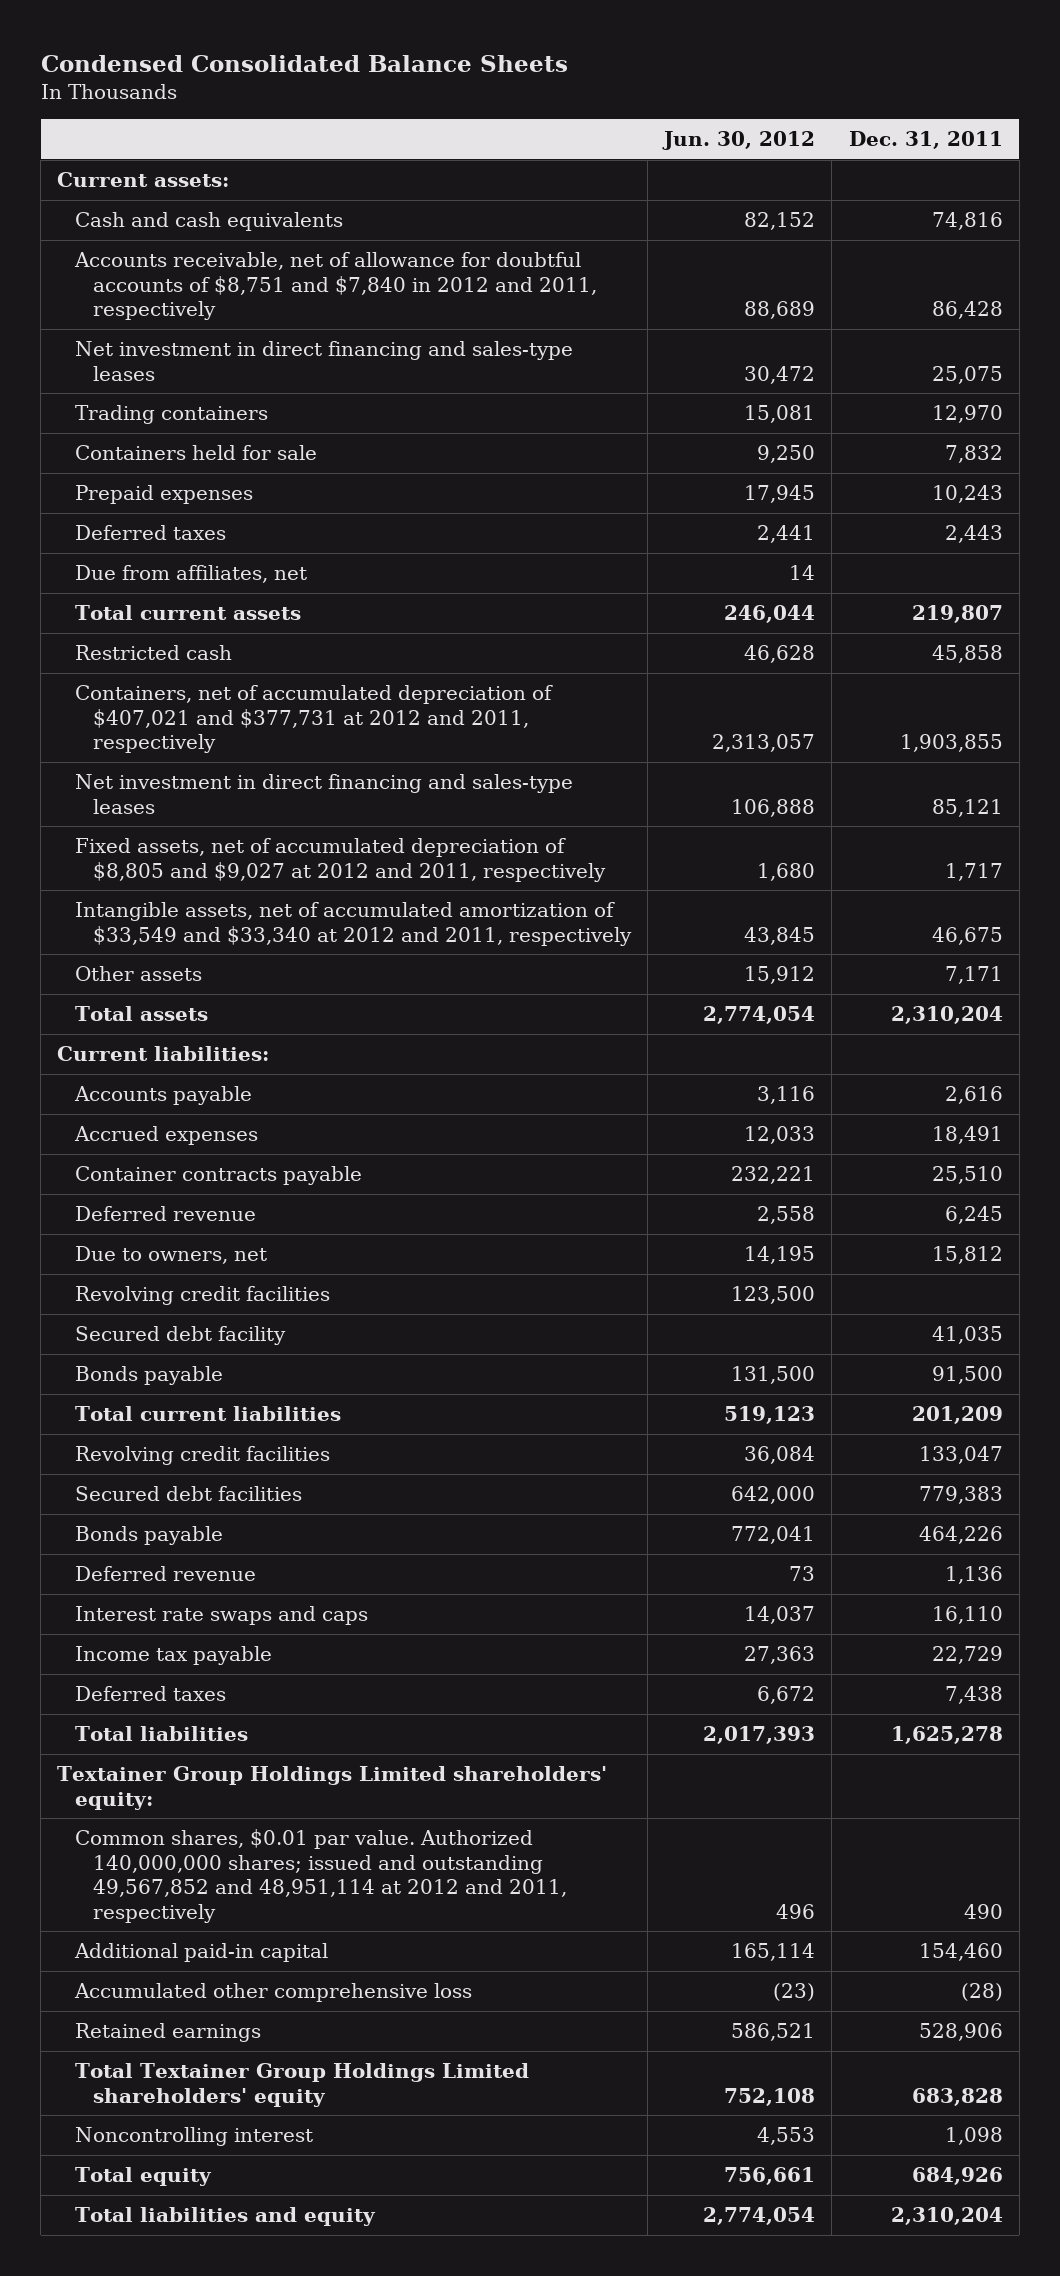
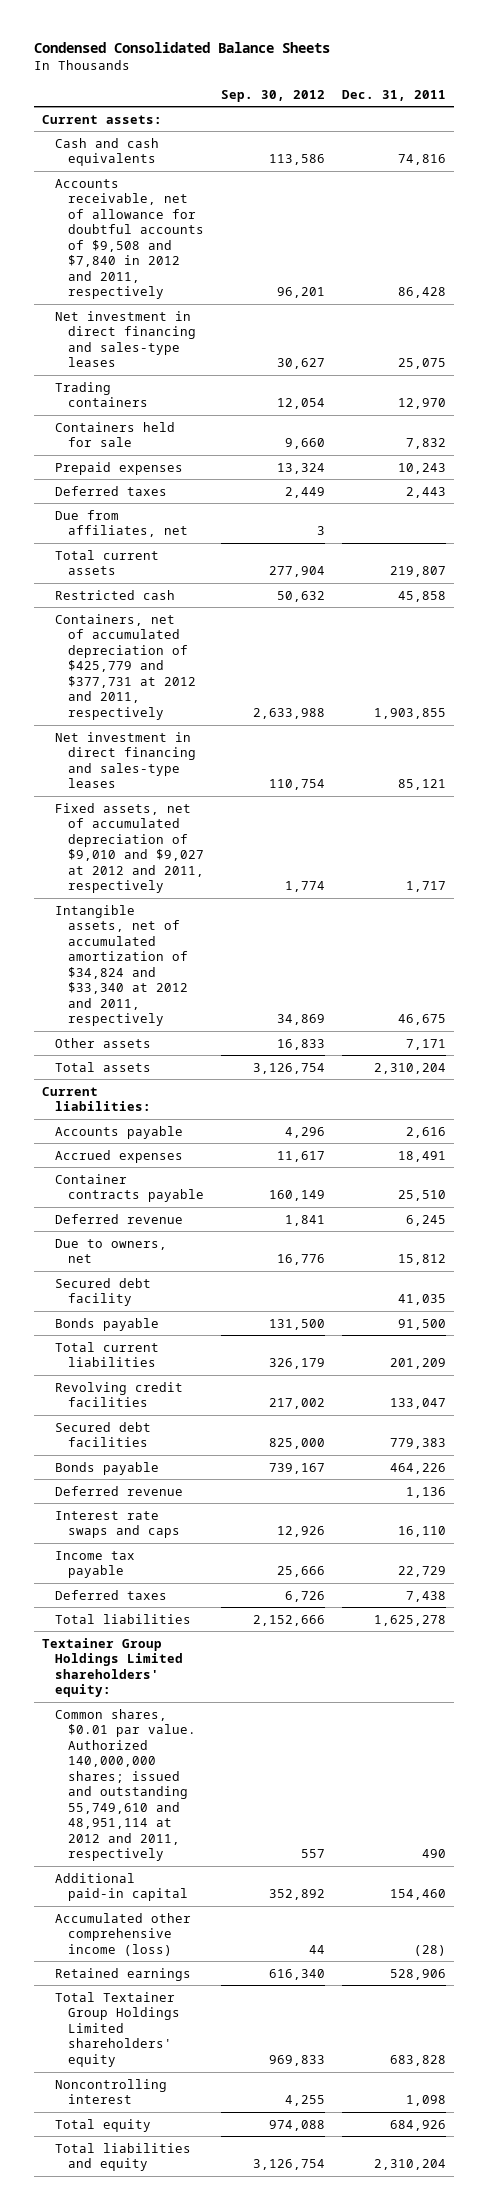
[662,131,816,151] Jun. 30, 2012 -> none
none -> [221,89,326,102] Sep. 30, 2012
[74,252,597,321] Accounts receivable, net of allowance for doubtful accounts of $8,751 and $7,840 in 2012 and 2011, respectively -> [55,178,205,300] Accounts receivable, net of allowance for doubtful accounts of $9,508 and $7,840 in 2012 and 2011, respectively
[75,685,554,754] Containers, net of accumulated depreciation of $407,021 and $377,731 at 2012 and 2011, respectively -> [55,613,197,720] Containers, net of accumulated depreciation of $425,779 and $377,731 at 2012 and 2011, respectively
[75,838,606,882] Fixed assets, net of accumulated depreciation of $8,805 and $9,027 at 2012 and 2011, respectively -> [55,802,205,894] Fixed assets, net of accumulated depreciation of $9,010 and $9,027 at 2012 and 2011, respectively
[75,902,632,946] Intangible assets, net of accumulated amortization of $33,549 and $33,340 at 2012 and 2011, respectively -> [55,904,189,1027] Intangible assets, net of accumulated amortization of $34,824 and $33,340 at 2012 and 2011, respectively
[75,1286,331,1306] Revolving credit facilities -> none
[75,1829,567,1923] Common shares, $0.01 par value. Authorized 140,000,000 shares; issued and outstanding 49,567,852 and 48,951,114 at 2012 and 2011, respectively -> [55,1708,197,1862] Common shares, $0.01 par value. Authorized 140,000,000 shares; issued and outstanding 55,749,610 and 48,951,114 at 2012 and 2011, respectively
[74,1983,473,2003] Accumulated other comprehensive loss -> [55,1912,192,1956] Accumulated other comprehensive income (loss)

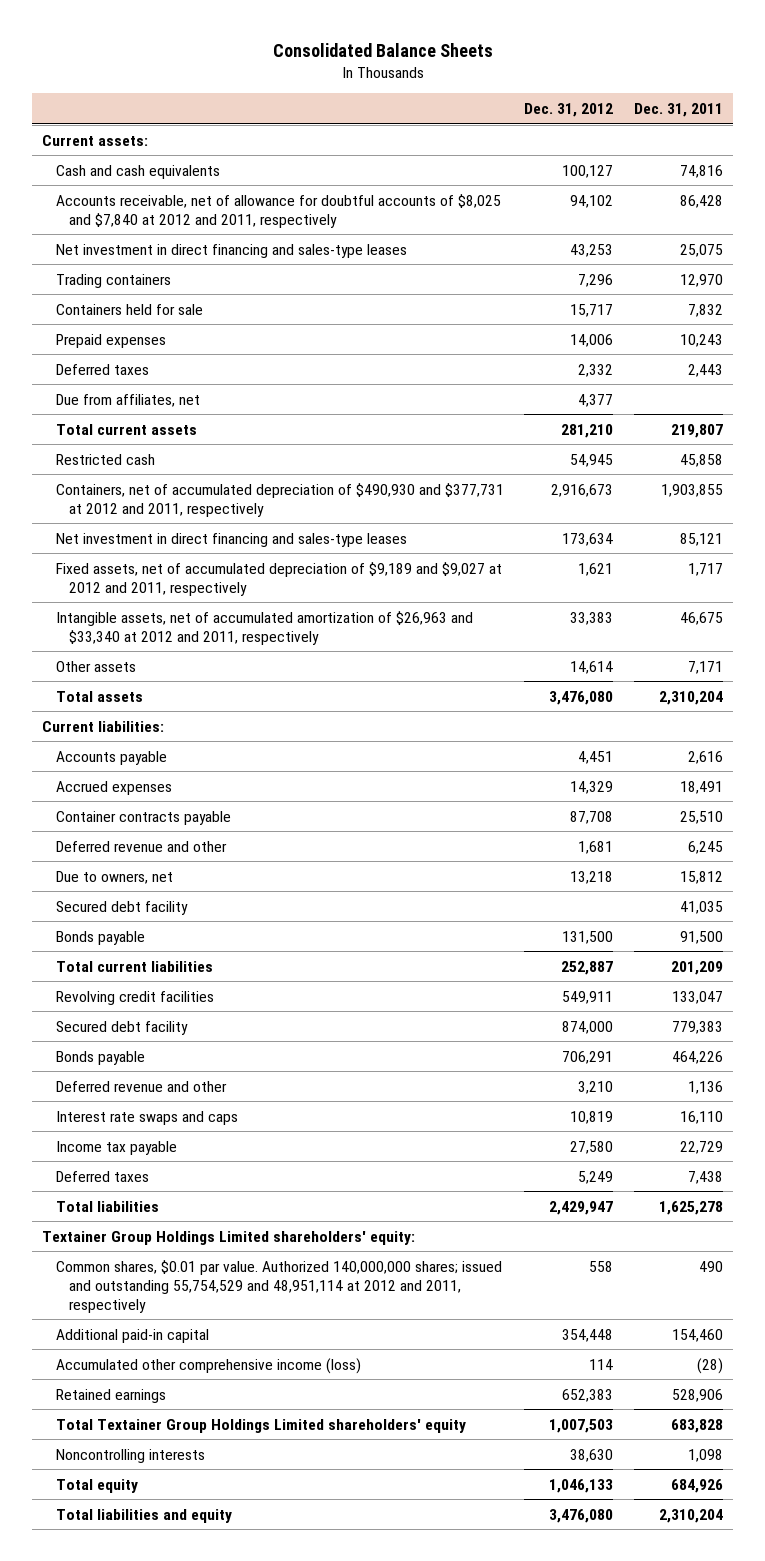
[33,41,330,53] Condensed Consolidated Balance Sheets -> [272,42,493,57] Consolidated Balance Sheets
[221,89,326,102] Sep. 30, 2012 -> none
none -> [524,103,614,118] Dec. 31, 2012
[55,178,205,300] Accounts receivable, net of allowance for doubtful accounts of $9,508 and $7,840 in 2012 and 2011, respectively -> [55,193,501,228] Accounts receivable, net of allowance for doubtful accounts of $8,025 and $7,840 at 2012 and 2011, respectively
[55,613,197,720] Containers, net of accumulated depreciation of $425,779 and $377,731 at 2012 and 2011, respectively -> [55,482,504,517] Containers, net of accumulated depreciation of $490,930 and $377,731 at 2012 and 2011, respectively
[55,802,205,894] Fixed assets, net of accumulated depreciation of $9,010 and $9,027 at 2012 and 2011, respectively -> [55,561,502,596] Fixed assets, net of accumulated depreciation of $9,189 and $9,027 at 2012 and 2011, respectively
[55,904,189,1027] Intangible assets, net of accumulated amortization of $34,824 and $33,340 at 2012 and 2011, respectively -> [55,610,473,645] Intangible assets, net of accumulated amortization of $26,963 and $33,340 at 2012 and 2011, respectively
[55,1213,184,1224] Deferred revenue -> [55,840,227,852] Deferred revenue and other
[55,1421,152,1448] Secured debt facilities -> [55,1020,188,1035] Secured debt facility
[55,1485,184,1496] Deferred revenue -> [55,1080,227,1092] Deferred revenue and other
[55,1708,197,1862] Common shares, $0.01 par value. Authorized 140,000,000 shares; issued and outstanding 55,749,610 and 48,951,114 at 2012 and 2011, respectively -> [55,1259,502,1314] Common shares, $0.01 par value. Authorized 140,000,000 shares; issued and outstanding 55,754,529 and 48,951,114 at 2012 and 2011, respectively
[55,2078,168,2105] Noncontrolling interest -> [55,1448,205,1463] Noncontrolling interests

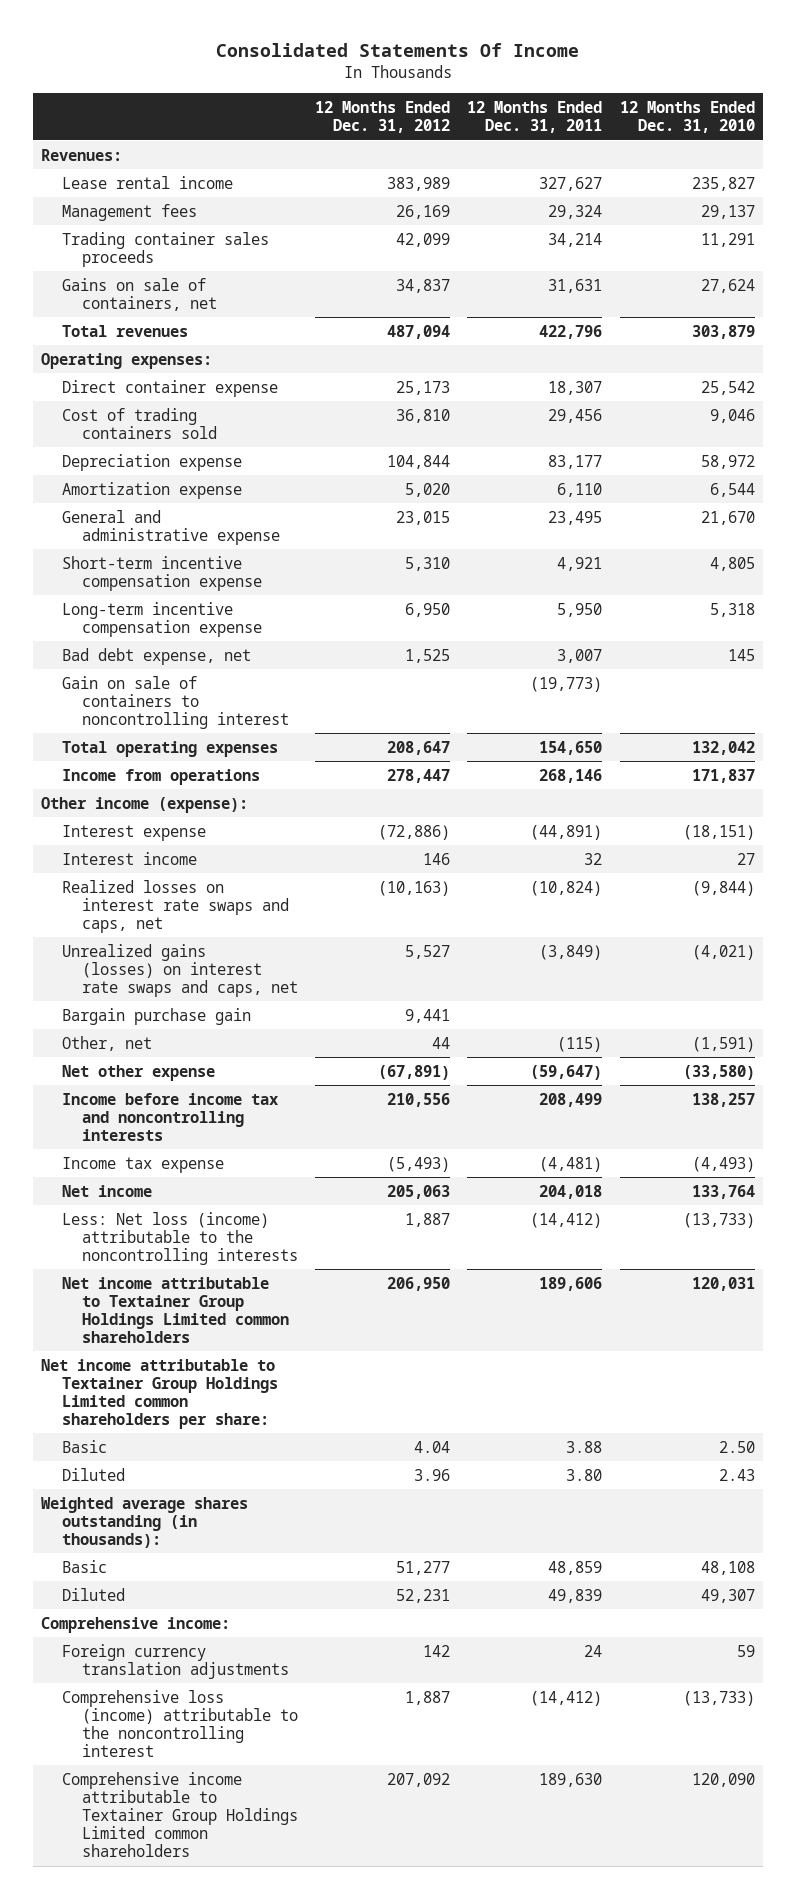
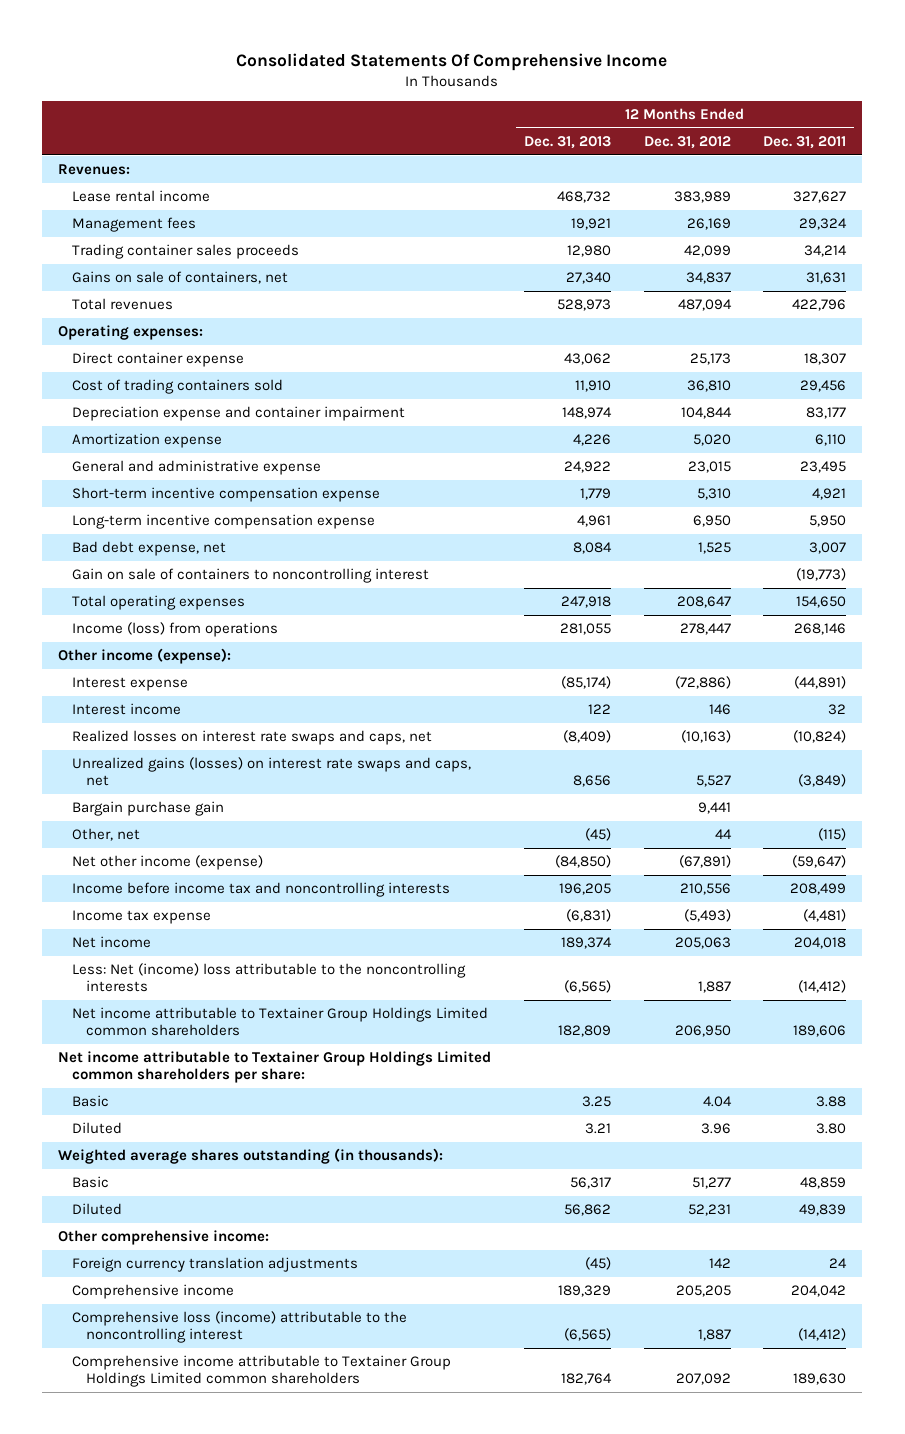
[215,42,579,57] Consolidated Statements Of Income -> [236,52,668,71] Consolidated Statements Of Comprehensive Income
[619,101,755,134] 12 Months Ended Dec. 31, 2010 -> none
none -> [524,135,612,149] Dec. 31, 2013
[61,453,242,471] Depreciation expense -> [72,406,406,422] Depreciation expense and container impairment
[61,768,260,785] Income from operations -> [72,622,279,638] Income (loss) from operations
[61,1064,215,1081] Net other expense -> [72,855,264,871] Net other income (expense)
[61,1211,299,1265] Less: Net loss (income) attributable to the noncontrolling interests -> [72,963,467,993] Less: Net (income) loss attributable to the noncontrolling interests
[41,1616,231,1633] Comprehensive income: -> [58,1230,270,1246] Other comprehensive income:
none -> [72,1284,235,1300] Comprehensive income

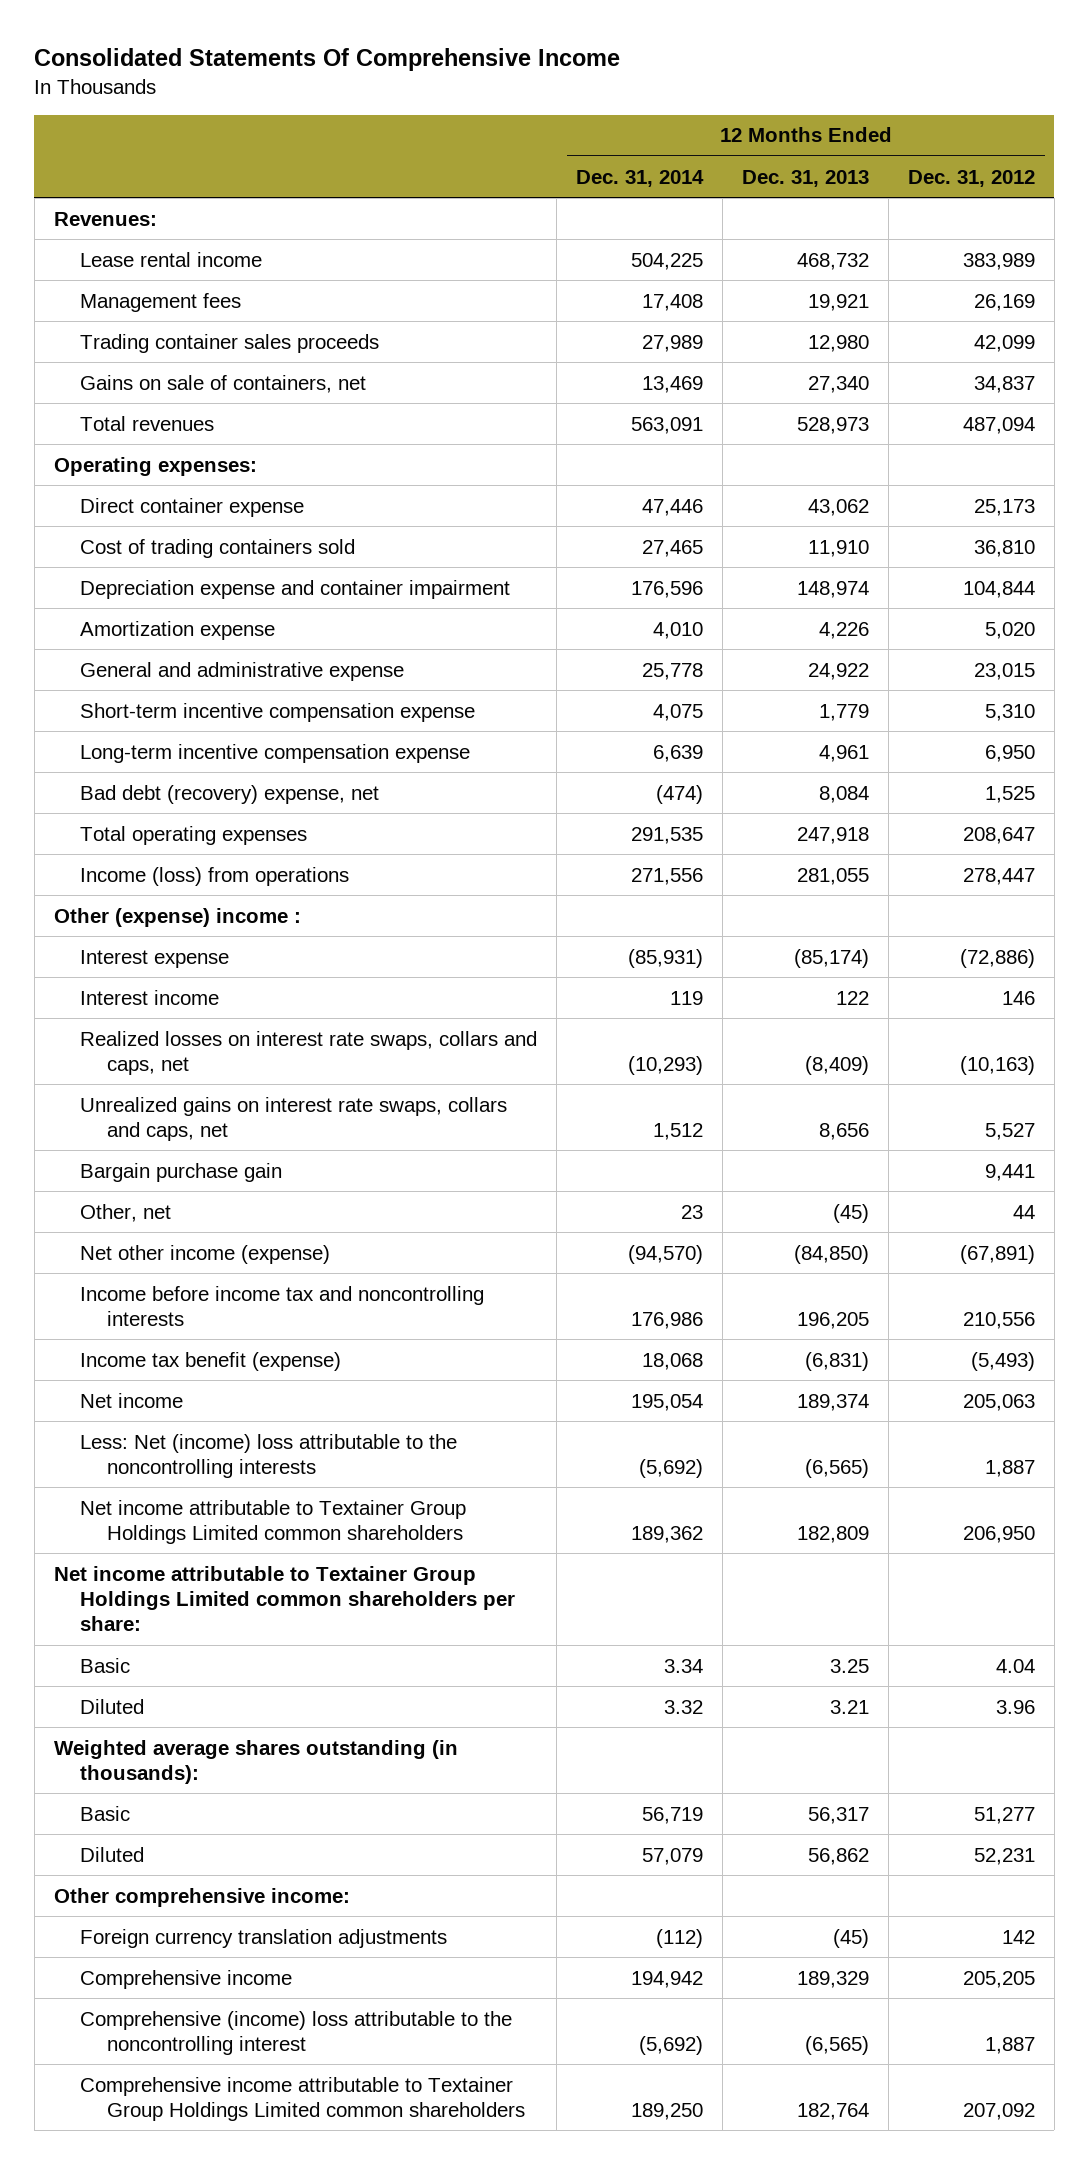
[763,135,847,149] Dec. 31, 2011 -> none
none -> [576,169,705,187] Dec. 31, 2014
[72,568,430,584] Gain on sale of containers to noncontrolling interest -> none
[72,541,227,557] Bad debt expense, net -> [80,784,380,804] Bad debt (recovery) expense, net
[58,648,232,665] Other income (expense): -> [53,907,301,927] Other (expense) income :
[72,730,433,746] Realized losses on interest rate swaps and caps, net -> [80,1030,538,1075] Realized losses on interest rate swaps, collars and caps, net
[72,757,472,787] Unrealized gains (losses) on interest rate swaps and caps, net -> [80,1096,508,1141] Unrealized gains on interest rate swaps, collars and caps, net
[72,910,212,925] Income tax expense -> [80,1351,342,1371] Income tax benefit (expense)
[72,1311,408,1344] Comprehensive loss (income) attributable to the noncontrolling interest -> [80,2010,513,2055] Comprehensive (income) loss attributable to the noncontrolling interest

